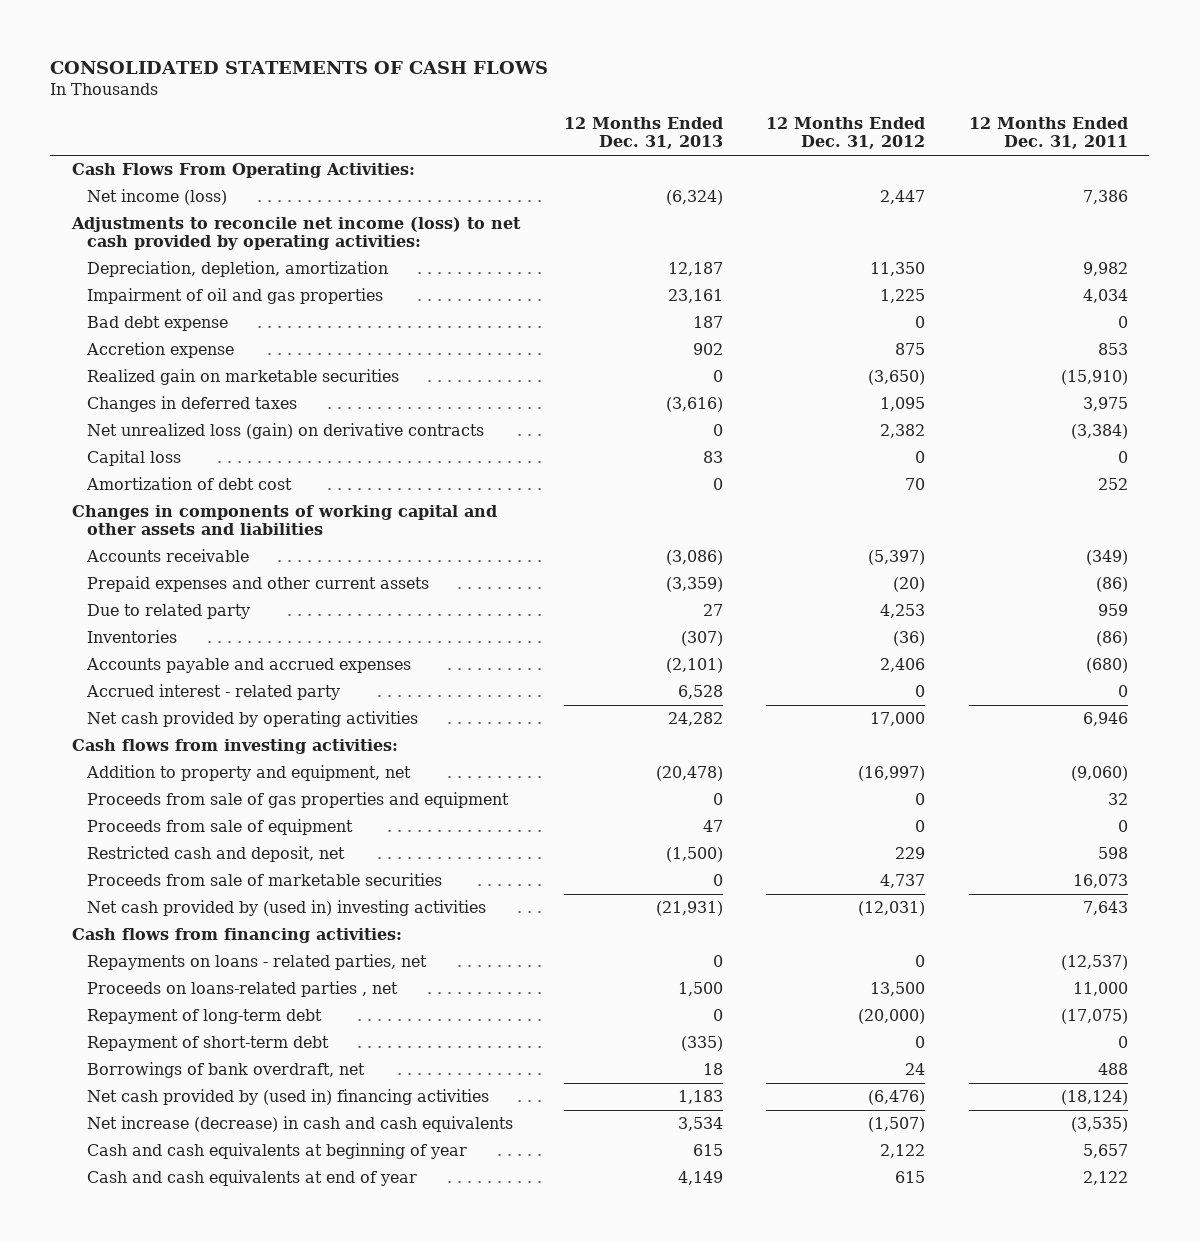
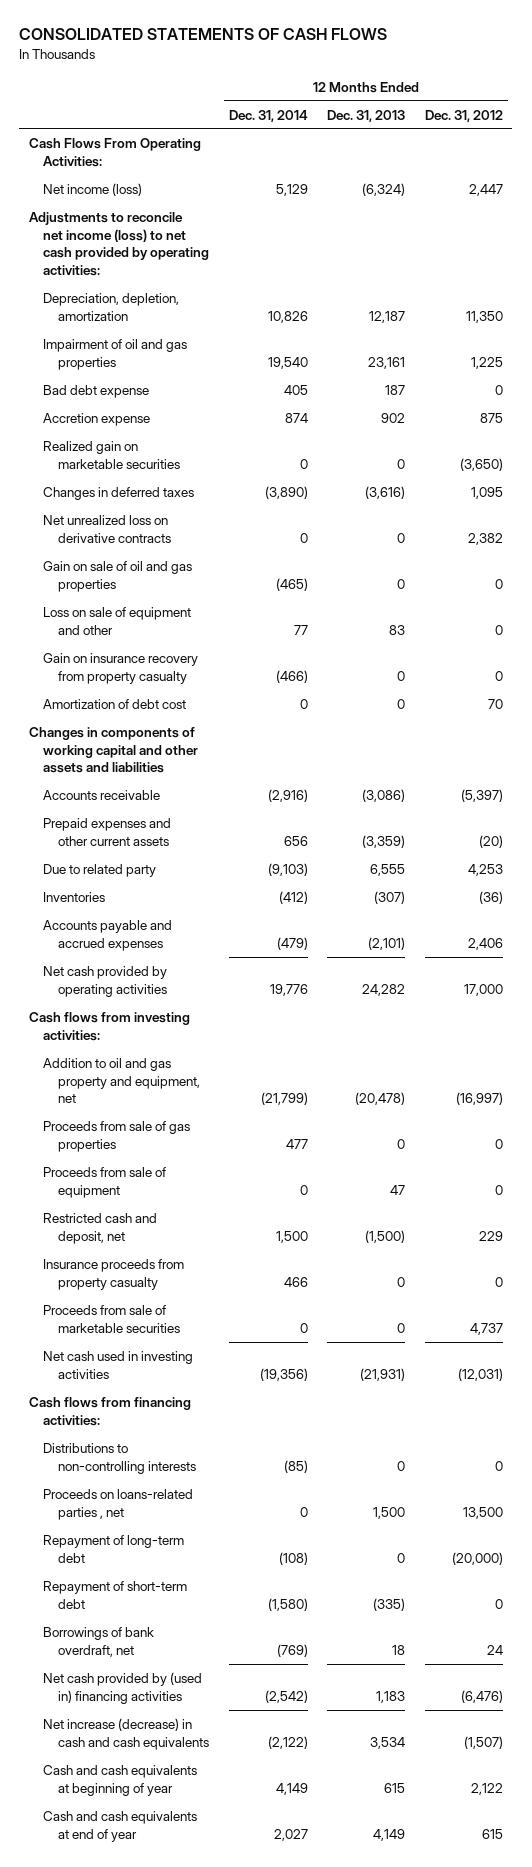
[968,117,1128,150] 12 Months Ended Dec. 31, 2011 -> none
none -> [228,109,308,122] Dec. 31, 2014
[87,449,182,466] Capital loss -> none
[87,422,485,439] Net unrealized loss (gain) on derivative contracts -> [43,514,172,543] Net unrealized loss on derivative contracts
none -> [43,560,193,592] Gain on sale of oil and gas properties
none -> [43,606,192,635] Loss on sale of equipment and other
none -> [43,652,199,684] Gain on insurance recovery from property casualty
[702,603,723,616] 27 -> [370,863,406,876] 6,555
[86,683,341,700] Accrued interest - related party -> none
[86,764,412,781] Addition to property and equipment, net -> [43,1057,201,1104] Addition to oil and gas property and equipment, net
[87,791,510,808] Proceeds from sale of gas properties and equipment -> [43,1120,191,1152] Proceeds from sale of gas properties
none -> [43,1258,185,1290] Insurance proceeds from property casualty
[87,899,487,916] Net cash provided by (used in) investing activities -> [43,1350,194,1379] Net cash used in investing activities
[87,953,428,970] Repayments on loans - related parties, net -> none
none -> [43,1442,197,1474] Distributions to non-controlling interests

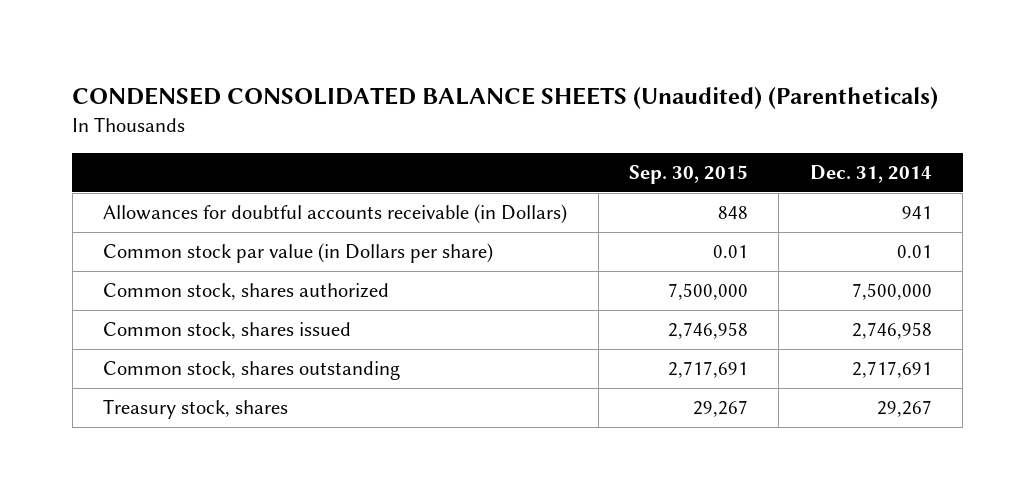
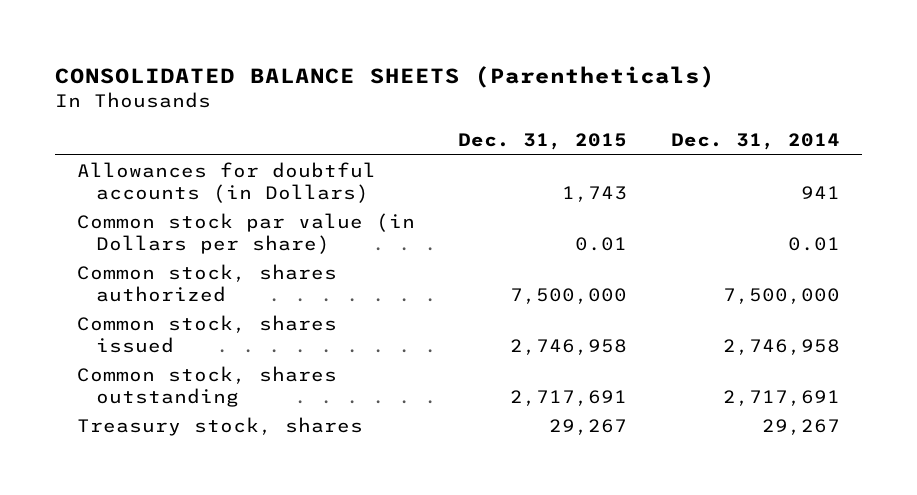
[72,87,939,110] CONDENSED CONSOLIDATED BALANCE SHEETS (Unaudited) (Parentheticals) -> [55,66,716,89] CONSOLIDATED BALANCE SHEETS (Parentheticals)
[629,165,749,185] Sep. 30, 2015 -> none
none -> [458,133,628,151] Dec. 31, 2015
[103,204,568,225] Allowances for doubtful accounts receivable (in Dollars) -> [76,161,376,204] Allowances for doubtful accounts (in Dollars)

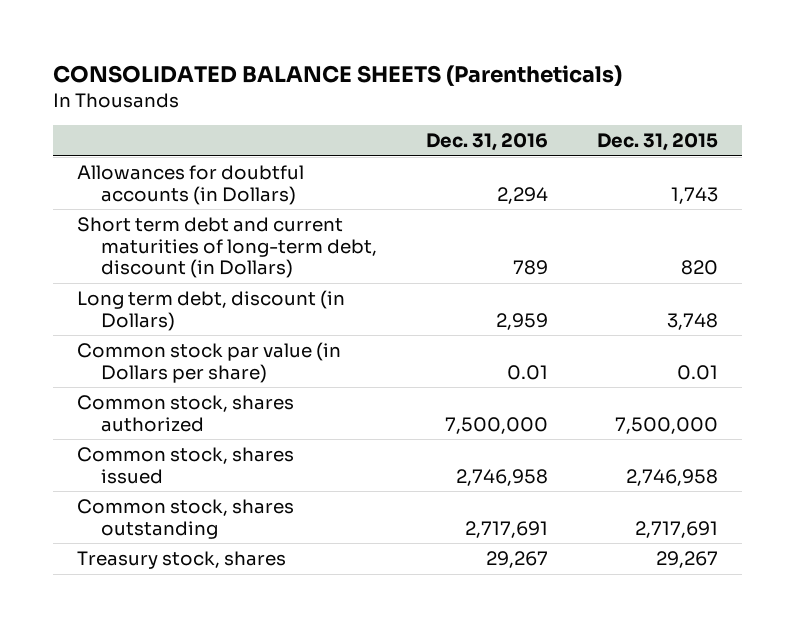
[671,133,841,151] Dec. 31, 2014 -> none
none -> [425,133,548,152] Dec. 31, 2016
none -> [77,217,378,279] Short term debt and current maturities of long-term debt, discount (in Dollars)
none -> [77,290,346,331] Long term debt, discount (in Dollars)

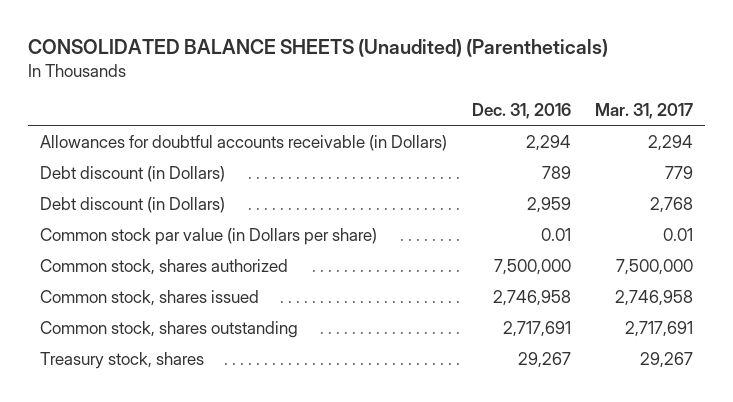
[52,64,622,86] CONSOLIDATED BALANCE SHEETS (Parentheticals) -> [28,39,609,58] CONSOLIDATED BALANCE SHEETS (Unaudited) (Parentheticals)
[596,133,718,152] Dec. 31, 2015 -> none
none -> [595,102,694,119] Mar. 31, 2017
[77,165,305,205] Allowances for doubtful accounts (in Dollars) -> [40,134,448,151] Allowances for doubtful accounts receivable (in Dollars)
[77,217,378,279] Short term debt and current maturities of long-term debt, discount (in Dollars) -> [40,165,226,182] Debt discount (in Dollars)
[77,290,346,331] Long term debt, discount (in Dollars) -> [40,196,226,213] Debt discount (in Dollars)

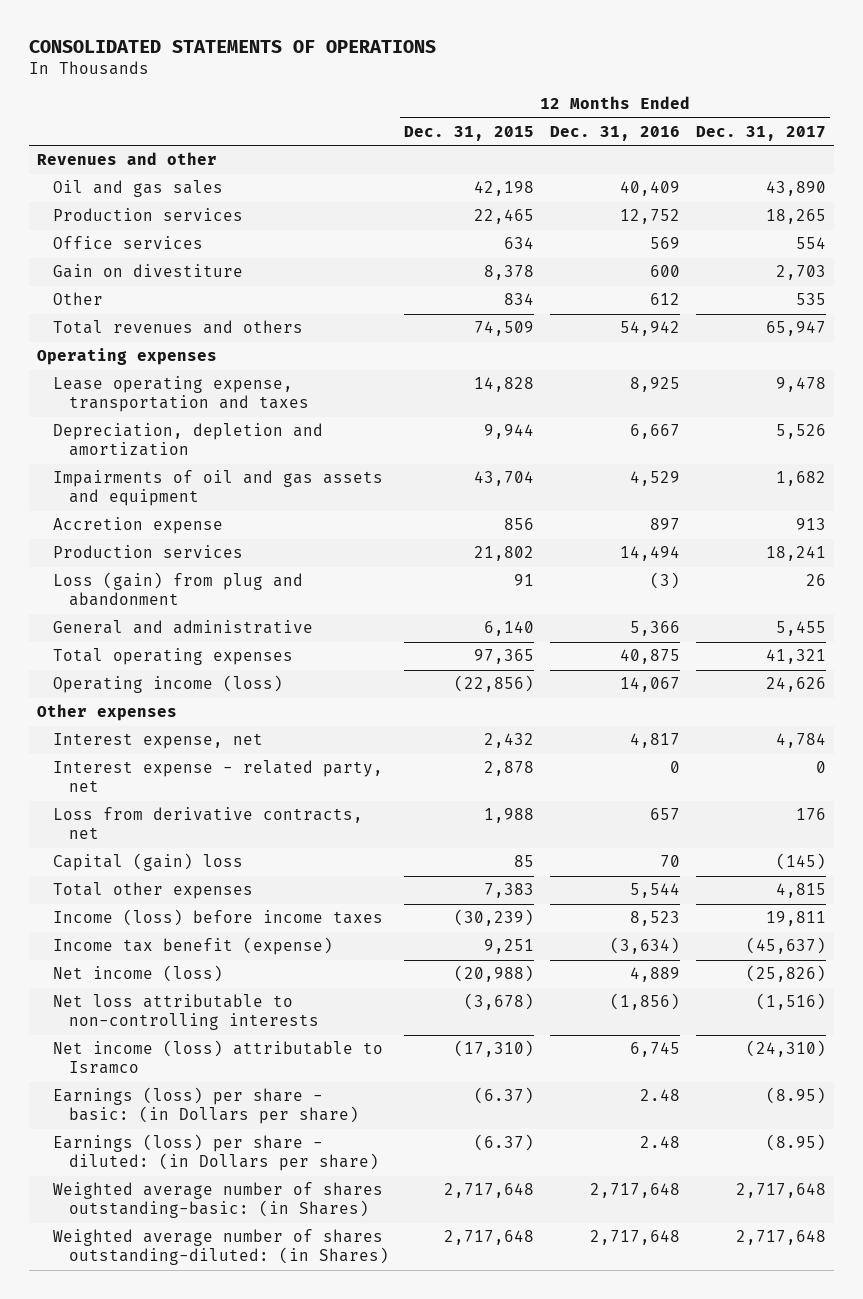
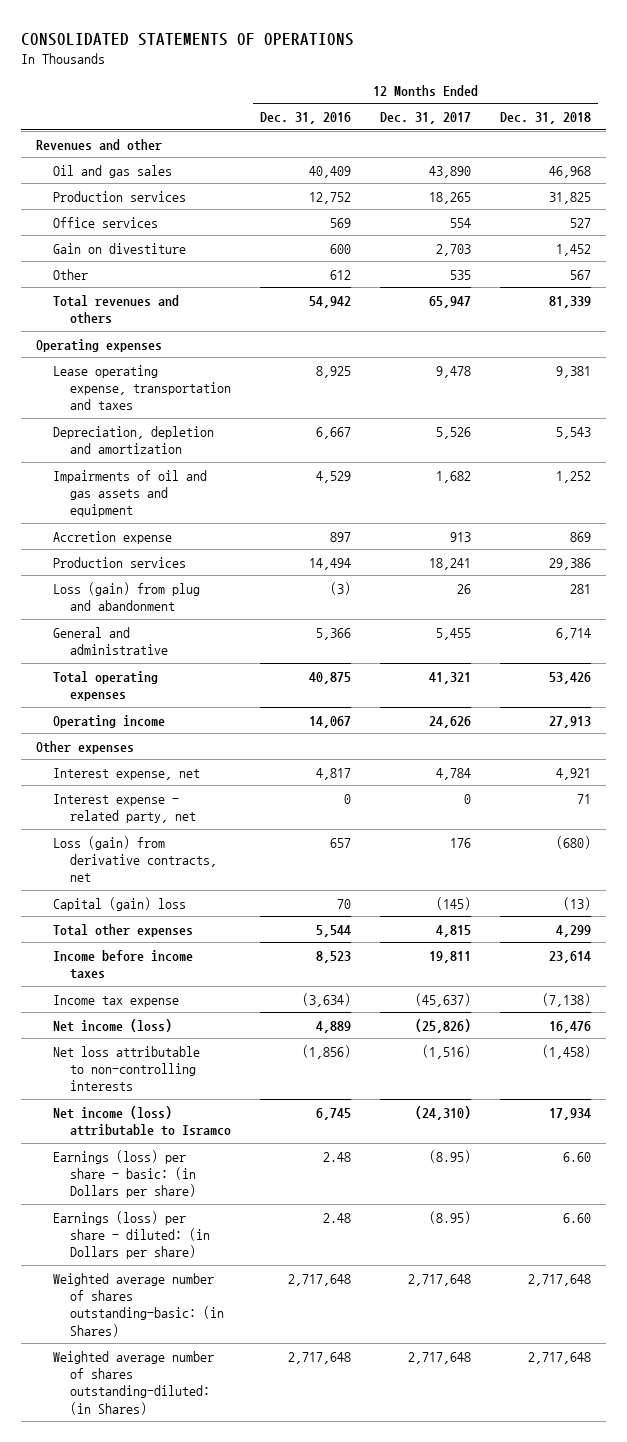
[404,125,535,141] Dec. 31, 2015 -> none
none -> [500,112,592,125] Dec. 31, 2018
[52,675,283,694] Operating income (loss) -> [53,714,166,728] Operating income
[52,807,363,840] Loss from derivative contracts, net -> [53,835,218,883] Loss (gain) from derivative contracts, net
[52,909,383,927] Income (loss) before income taxes -> [53,949,194,980] Income before income taxes
[52,937,333,956] Income tax benefit (expense) -> [53,994,180,1007] Income tax expense

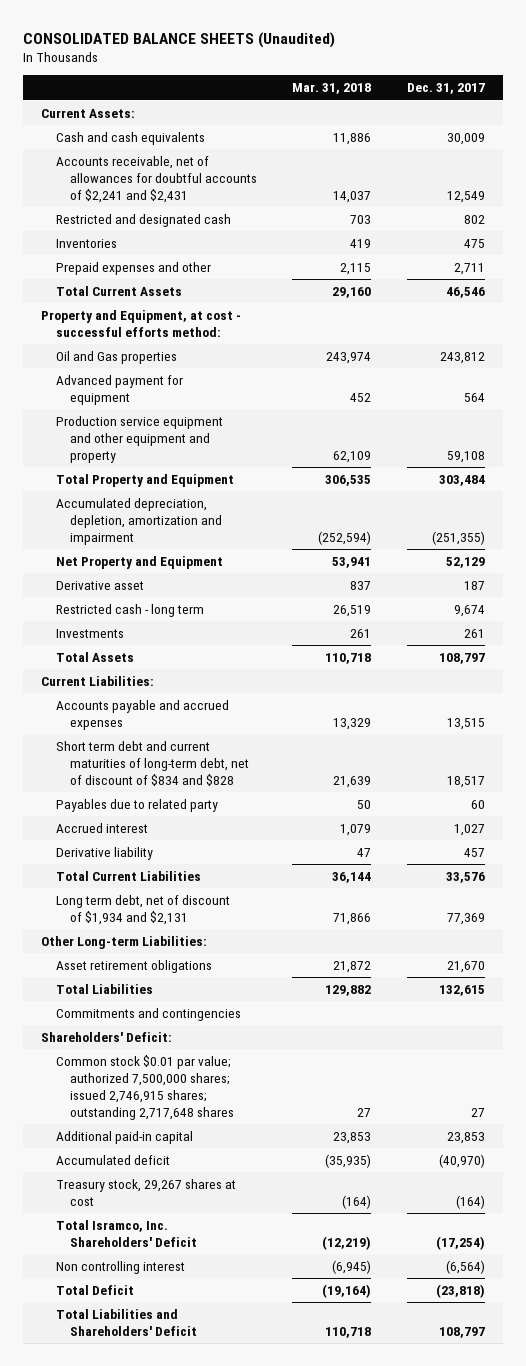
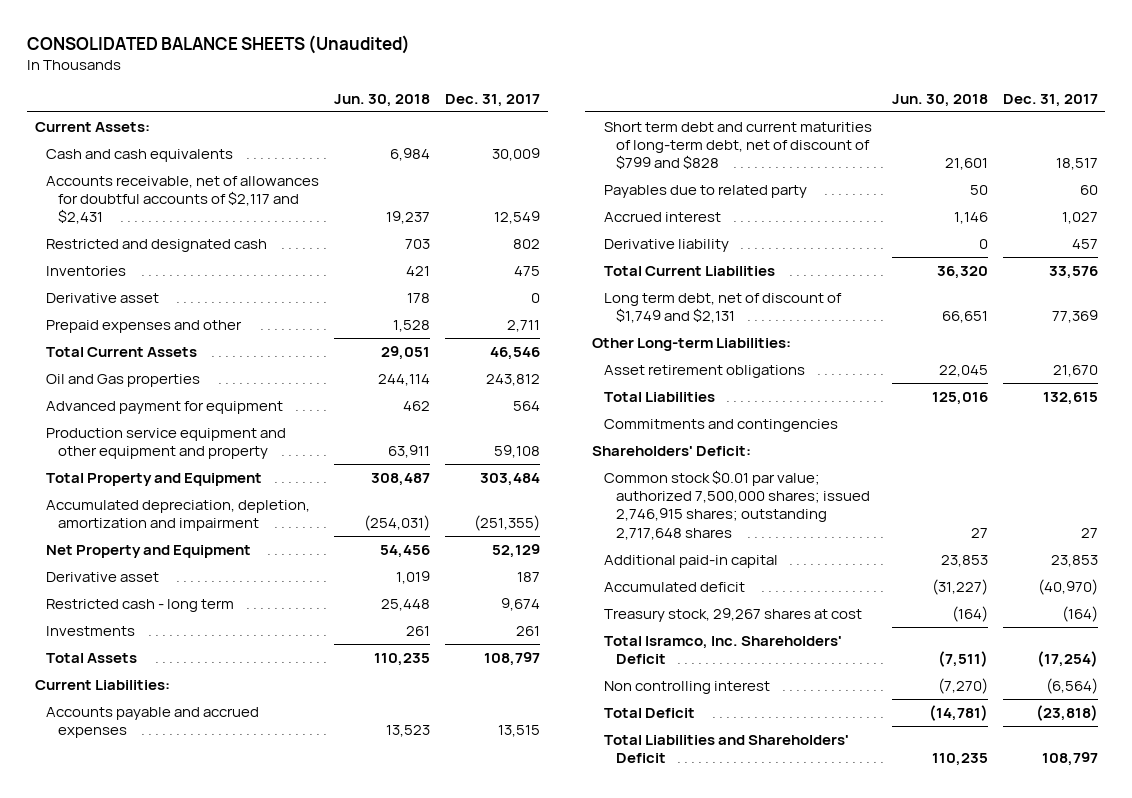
[292,83,372,95] Mar. 31, 2018 -> none
none -> [334,93,431,107] Jun. 30, 2018
[55,155,258,203] Accounts receivable, net of allowances for doubtful accounts of $2,241 and $2,431 -> [46,175,320,225] Accounts receivable, net of allowances for doubtful accounts of $2,117 and $2,431
none -> [46,292,160,303] Derivative asset
[40,309,241,337] Property and Equipment, at cost - successful efforts method: -> none
[55,740,250,786] Short term debt and current maturities of long-term debt, net of discount of $834 and $828 -> [603,121,872,170] Short term debt and current maturities of long-term debt, net of discount of $799 and $828
[55,894,230,925] Long term debt, net of discount of $1,934 and $2,131 -> [603,292,842,324] Long term debt, net of discount of $1,749 and $2,131

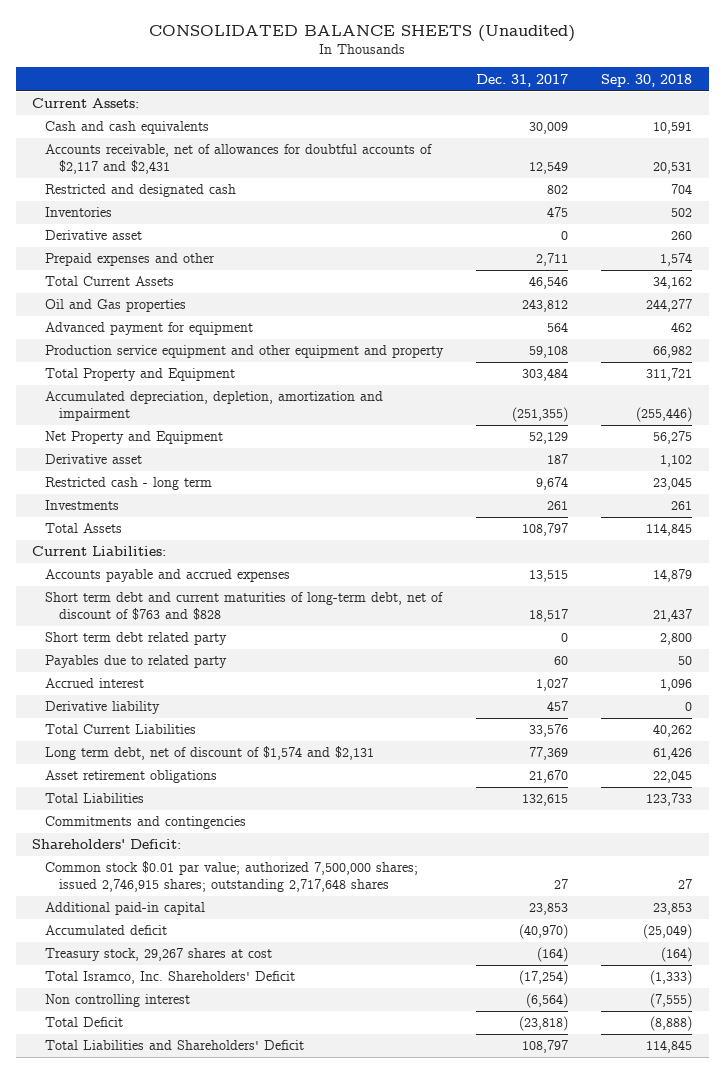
[334,93,431,107] Jun. 30, 2018 -> none
none -> [601,73,693,87] Sep. 30, 2018
[603,121,872,170] Short term debt and current maturities of long-term debt, net of discount of $799 and $828 -> [45,592,444,620] Short term debt and current maturities of long-term debt, net of discount of $763 and $828
none -> [45,632,228,646] Short term debt related party
[592,337,792,351] Other Long-term Liabilities: -> none
[603,292,842,324] Long term debt, net of discount of $1,749 and $2,131 -> [45,746,375,761] Long term debt, net of discount of $1,574 and $2,131

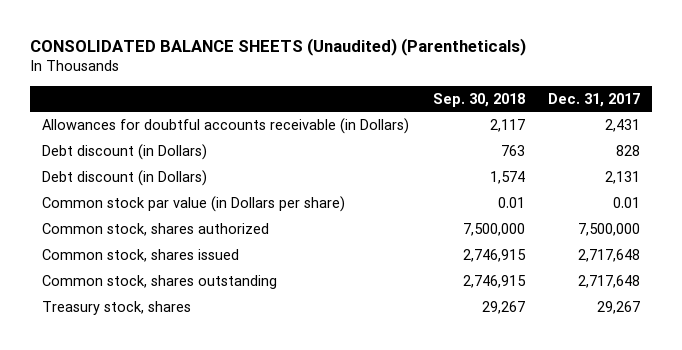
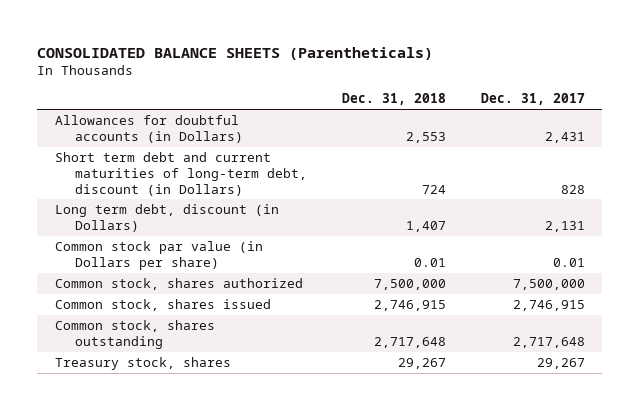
[29,37,526,56] CONSOLIDATED BALANCE SHEETS (Unaudited) (Parentheticals) -> [37,46,434,60] CONSOLIDATED BALANCE SHEETS (Parentheticals)
[432,92,525,107] Sep. 30, 2018 -> none
none -> [341,93,446,106] Dec. 31, 2018
[41,117,409,134] Allowances for doubtful accounts receivable (in Dollars) -> [54,115,243,143] Allowances for doubtful accounts (in Dollars)
[41,143,207,160] Debt discount (in Dollars) -> [54,152,307,196] Short term debt and current maturities of long-term debt, discount (in Dollars)
[41,169,207,186] Debt discount (in Dollars) -> [54,204,279,232] Long term debt, discount (in Dollars)
[578,248,641,262] 2,717,648 -> [512,300,585,312] 2,746,915

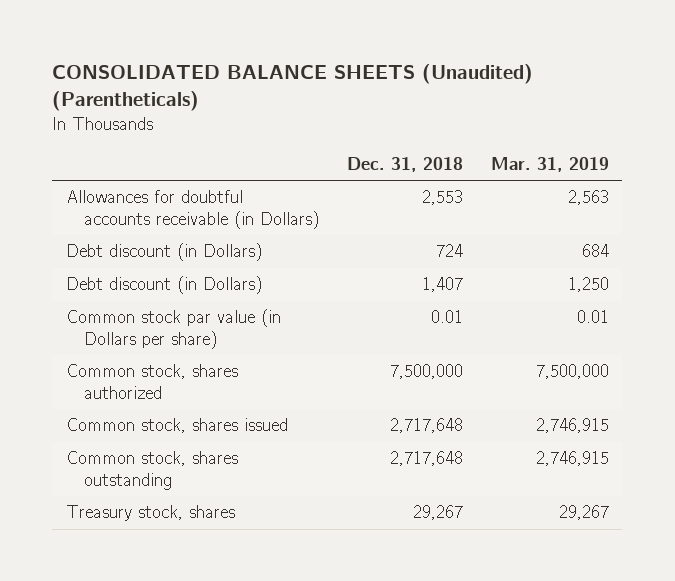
[37,46,434,60] CONSOLIDATED BALANCE SHEETS (Parentheticals) -> [52,64,534,112] CONSOLIDATED BALANCE SHEETS (Unaudited) (Parentheticals)
[480,93,585,106] Dec. 31, 2017 -> none
none -> [490,156,609,172] Mar. 31, 2019
[54,115,243,143] Allowances for doubtful accounts (in Dollars) -> [66,190,320,229] Allowances for doubtful accounts receivable (in Dollars)
[54,152,307,196] Short term debt and current maturities of long-term debt, discount (in Dollars) -> [66,243,263,262] Debt discount (in Dollars)
[54,204,279,232] Long term debt, discount (in Dollars) -> [66,276,263,295] Debt discount (in Dollars)
[373,300,446,312] 2,746,915 -> [389,418,463,434] 2,717,648

